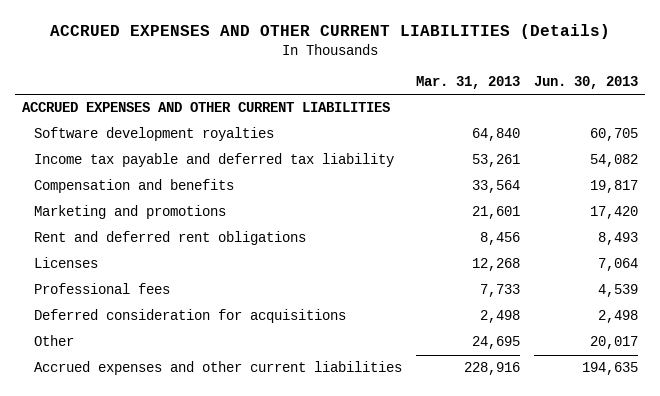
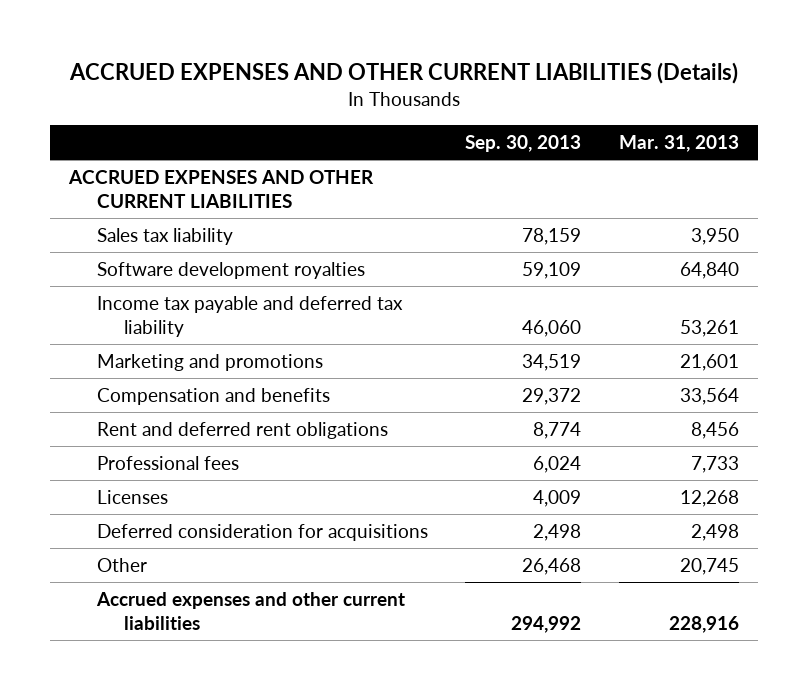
[534,76,639,90] Jun. 30, 2013 -> none
none -> [465,135,582,153] Sep. 30, 2013
none -> [96,227,233,245] Sales tax liability
[33,179,234,194] Compensation and benefits -> [96,387,330,405] Compensation and benefits
[33,257,98,269] Licenses -> [96,489,168,504] Licenses
[471,336,520,350] 24,695 -> [679,557,739,575] 20,745

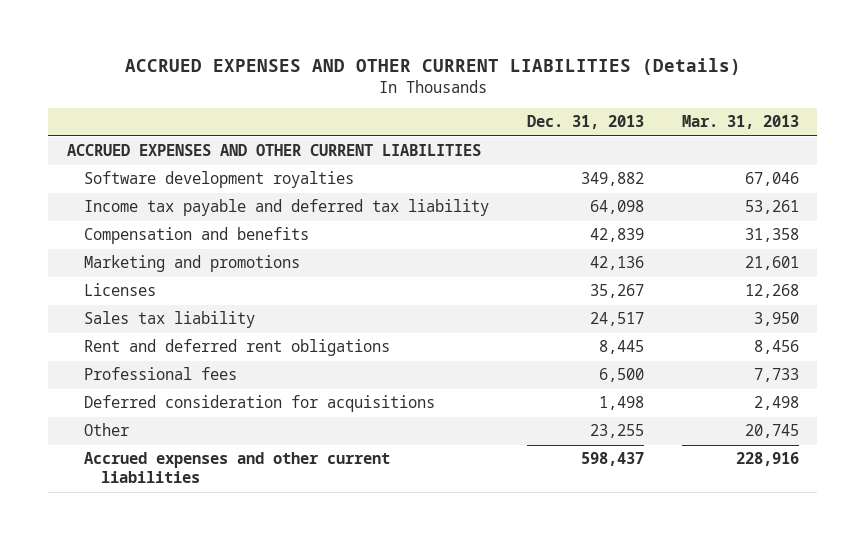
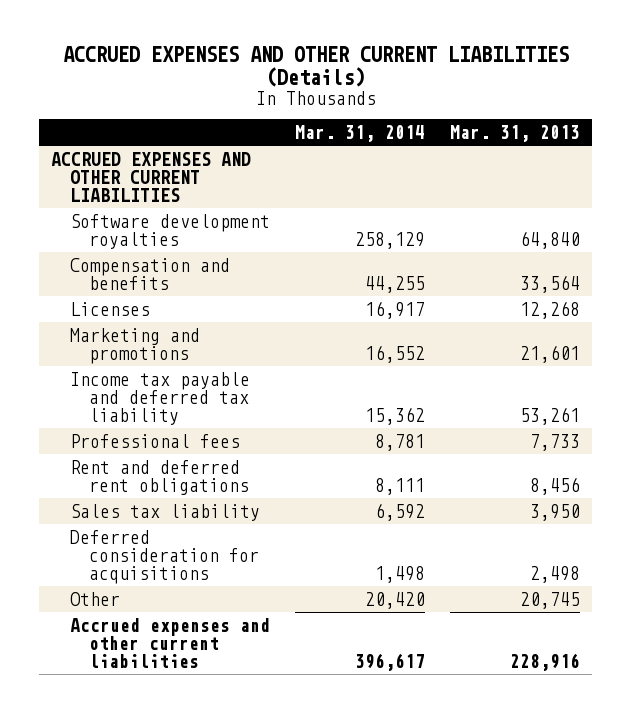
[526,115,644,130] Dec. 31, 2013 -> none
none -> [295,125,426,143] Mar. 31, 2014
[744,172,799,187] 67,046 -> [519,230,580,249] 64,840
[744,228,799,243] 31,358 -> [519,274,580,293] 33,564
[84,255,301,273] Marketing and promotions -> [70,327,201,364] Marketing and promotions
[84,199,490,217] Income tax payable and deferred tax liability -> [70,371,251,425] Income tax payable and deferred tax liability
[84,339,391,357] Rent and deferred rent obligations -> [70,459,250,495] Rent and deferred rent obligations
[84,311,256,329] Sales tax liability -> [70,503,261,521] Sales tax liability

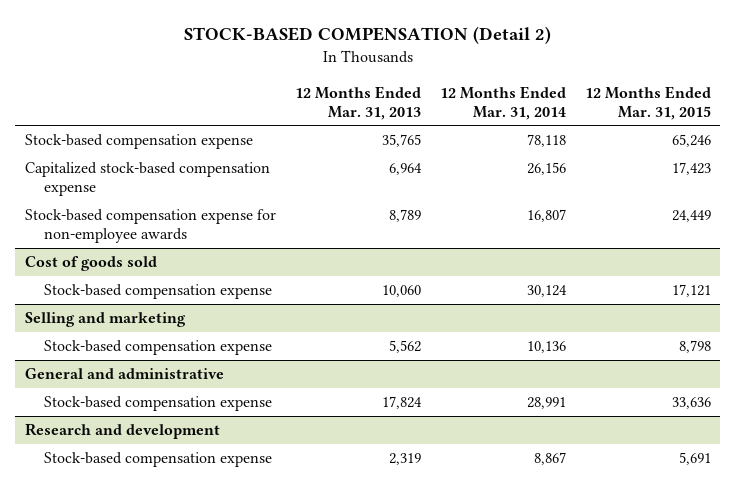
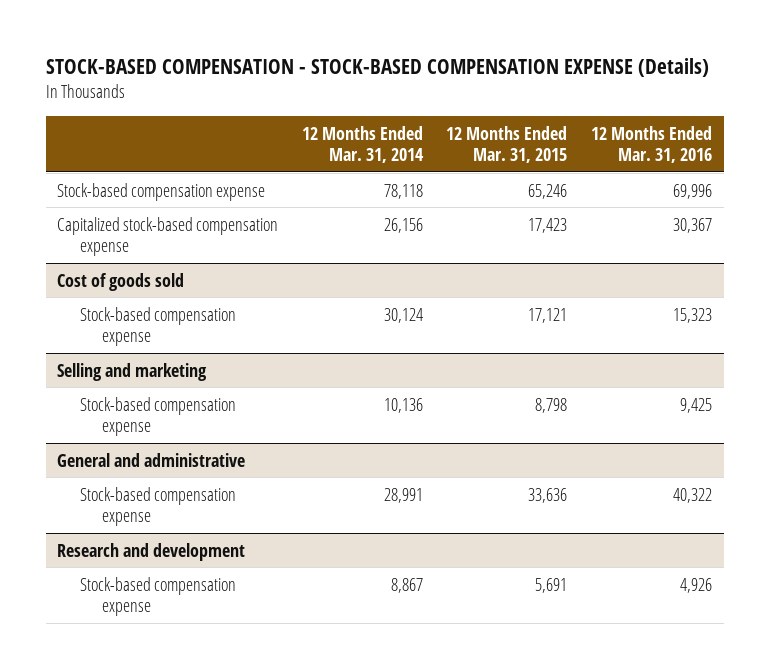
[183,26,551,45] STOCK-BASED COMPENSATION (Detail 2) -> [45,57,709,77] STOCK-BASED COMPENSATION - STOCK-BASED COMPENSATION EXPENSE (Details)
[294,85,421,120] 12 Months Ended Mar. 31, 2013 -> none
none -> [590,125,712,164] 12 Months Ended Mar. 31, 2016
[24,209,276,244] Stock-based compensation expense for non-employee awards -> none

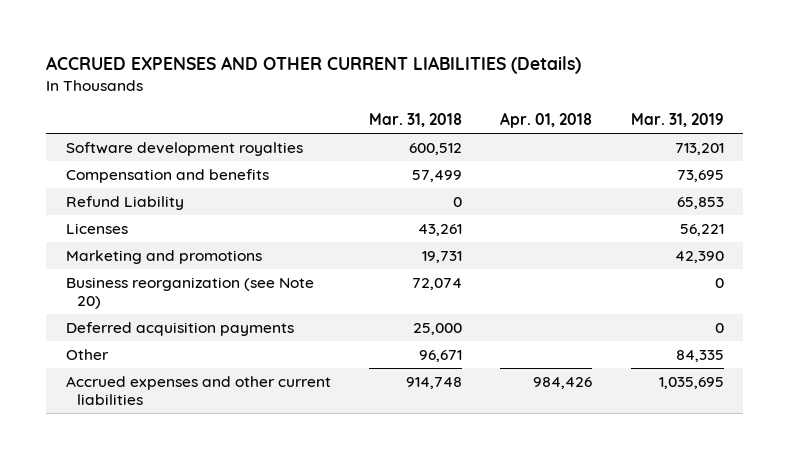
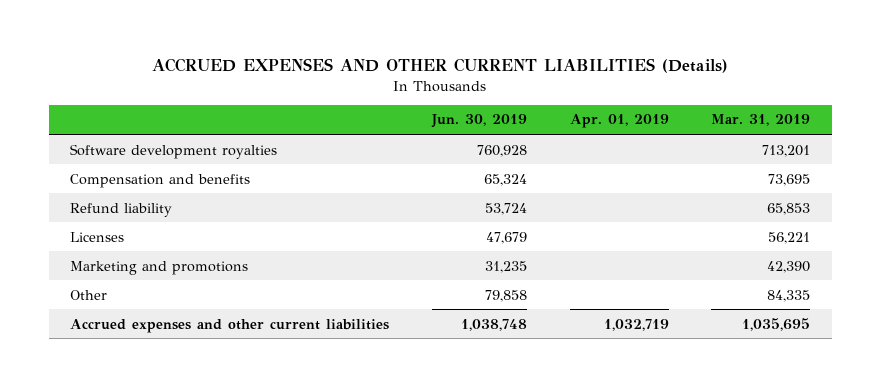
[368,113,462,128] Mar. 31, 2018 -> none
[500,112,593,129] Apr. 01, 2018 -> none
none -> [431,114,528,129] Jun. 30, 2019
none -> [569,114,669,129] Apr. 01, 2019
[65,196,184,211] Refund Liability -> [70,202,173,217] Refund liability
[65,277,314,309] Business reorganization (see Note 20) -> none
[65,322,294,337] Deferred acquisition payments -> none

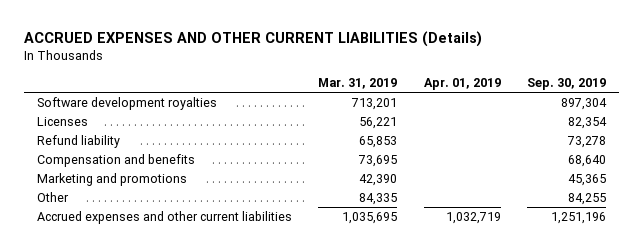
[431,114,528,129] Jun. 30, 2019 -> none
none -> [527,78,607,91] Sep. 30, 2019
[70,202,173,217] Refund liability -> [37,135,121,149] Refund liability
[70,173,251,188] Compensation and benefits -> [37,154,196,168] Compensation and benefits

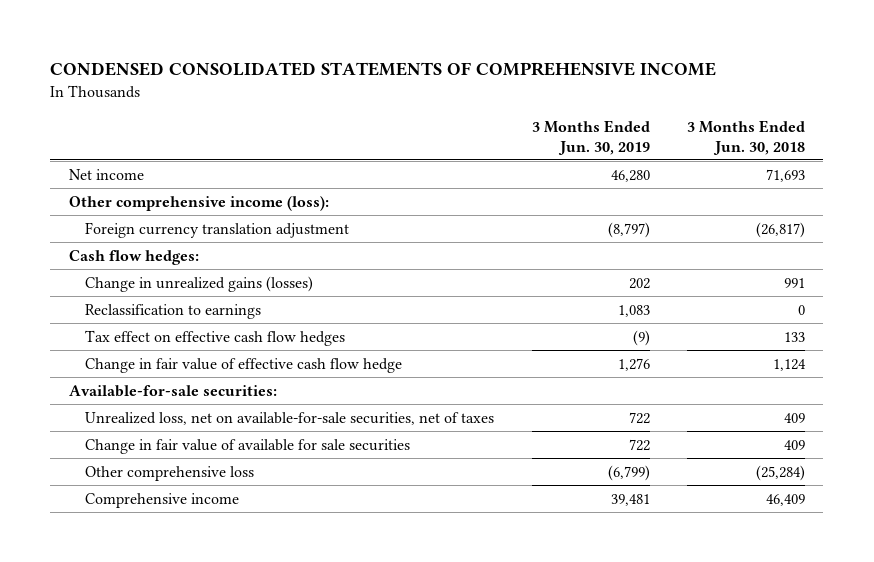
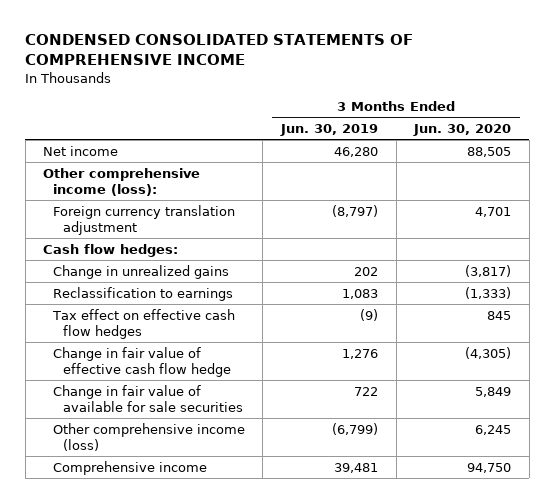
[686,119,805,155] 3 Months Ended Jun. 30, 2018 -> none
none -> [413,124,512,137] Jun. 30, 2020
[85,275,314,292] Change in unrealized gains (losses) -> [52,264,229,279] Change in unrealized gains
[69,384,278,397] Available-for-sale securities: -> none
[85,411,495,425] Unrealized loss, net on available-for-sale securities, net of taxes -> none
[85,465,255,481] Other comprehensive loss -> [52,422,245,451] Other comprehensive income (loss)

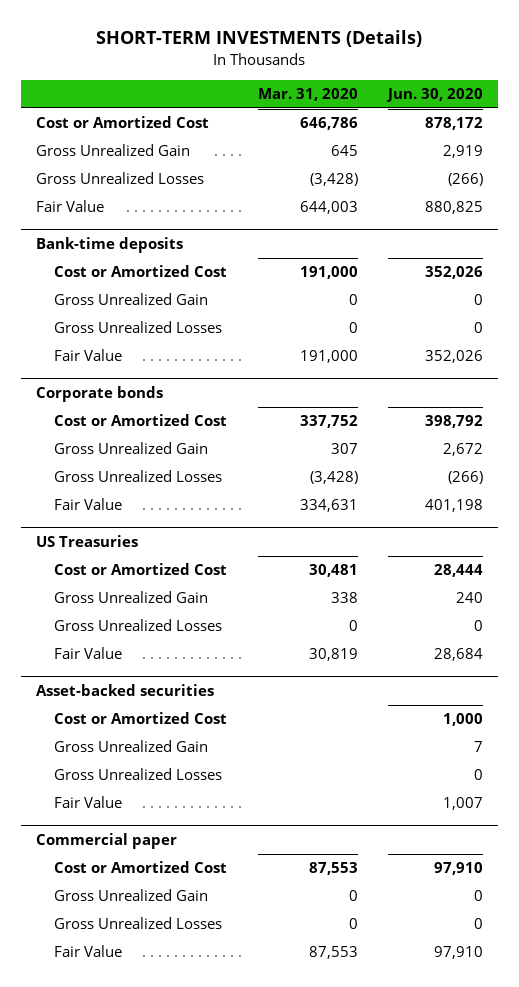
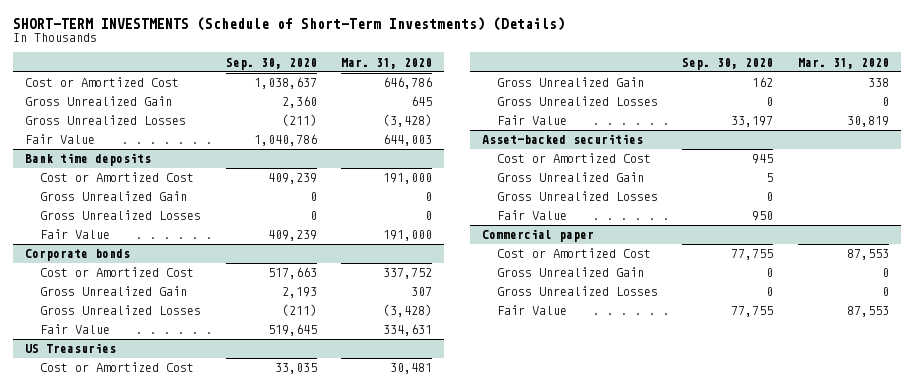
[96,30,423,48] SHORT-TERM INVESTMENTS (Details) -> [12,16,565,31] SHORT-TERM INVESTMENTS (Schedule of Short-Term Investments) (Details)
[385,87,483,102] Jun. 30, 2020 -> none
none -> [225,57,317,70] Sep. 30, 2020
[36,237,184,254] Bank-time deposits -> [25,153,152,167] Bank time deposits

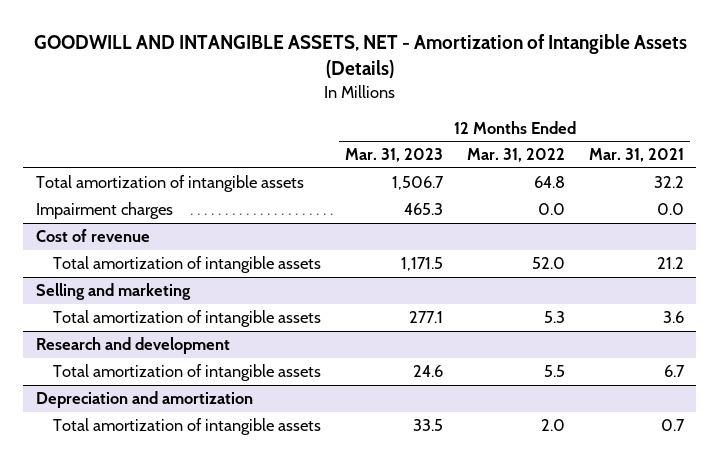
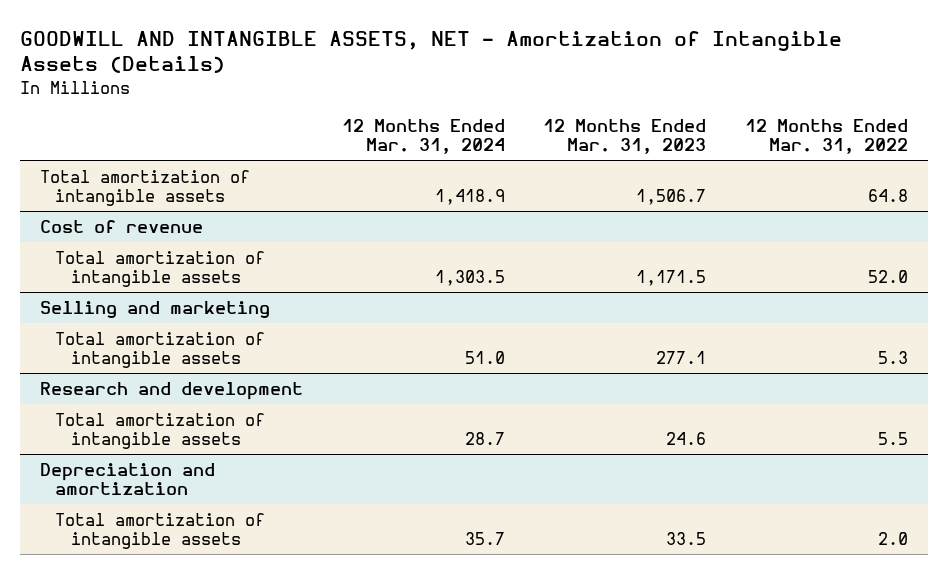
[589,148,685,163] Mar. 31, 2021 -> none
none -> [341,118,505,155] 12 Months Ended Mar. 31, 2024
[35,202,173,220] Impairment charges -> none

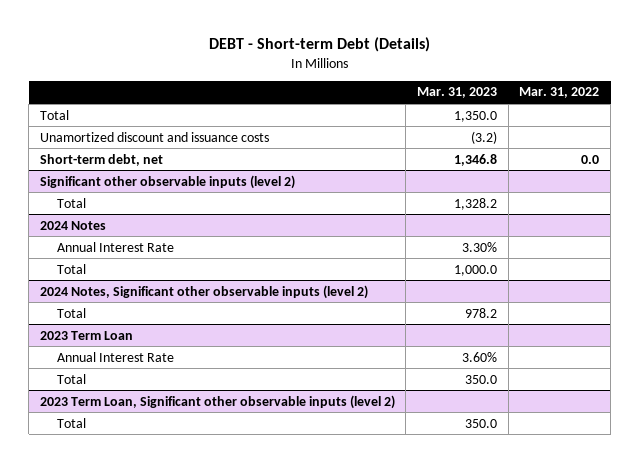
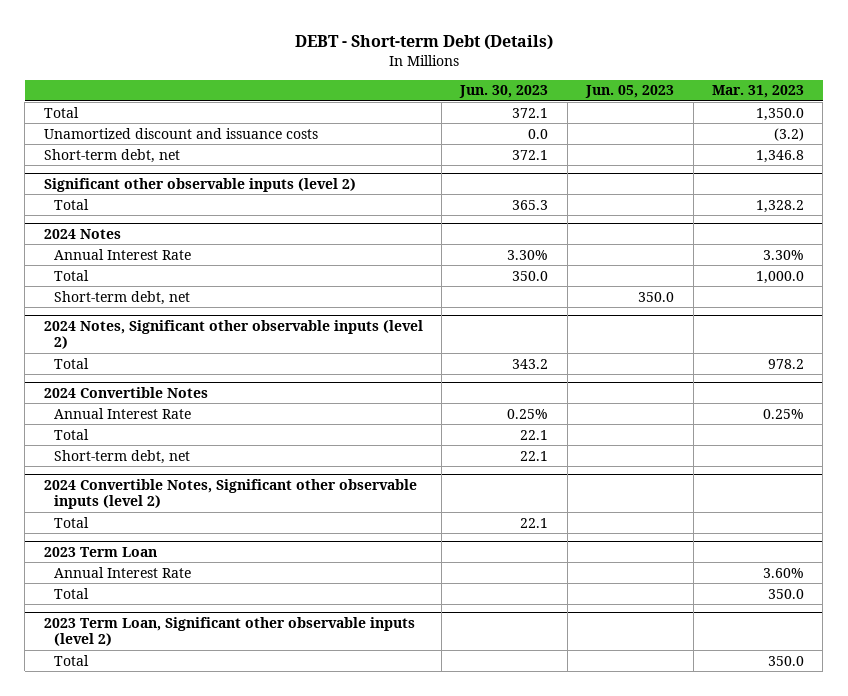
[519,87,600,99] Mar. 31, 2022 -> none
none -> [459,85,549,99] Jun. 30, 2023
none -> [585,85,675,99] Jun. 05, 2023
none -> [53,290,190,305] Short-term debt, net
none -> [43,386,208,398] 2024 Convertible Notes
none -> [53,407,191,419] Annual Interest Rate
none -> [53,428,89,440] Total
none -> [53,449,190,464] Short-term debt, net
none -> [43,478,417,510] 2024 Convertible Notes, Significant other observable inputs (level 2)
none -> [53,516,89,528] Total

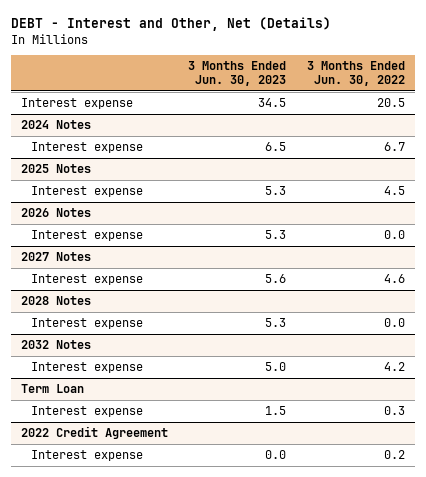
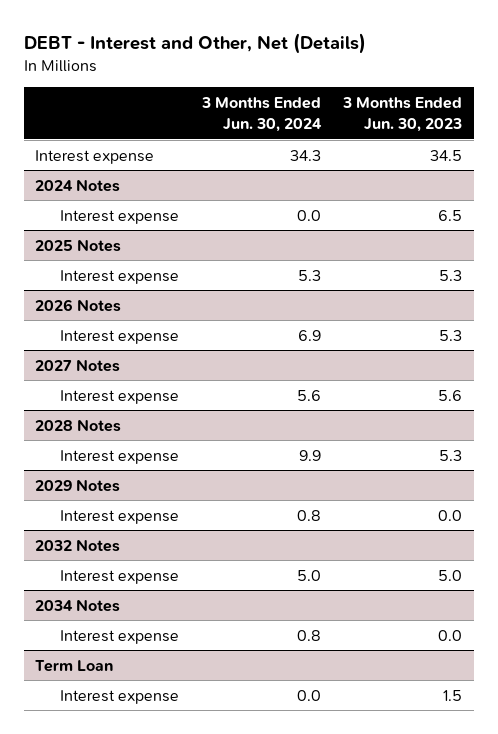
[306,61,405,87] 3 Months Ended Jun. 30, 2022 -> none
none -> [200,96,322,132] 3 Months Ended Jun. 30, 2024
none -> [35,478,121,492] 2029 Notes
none -> [60,509,180,524] Interest expense
none -> [35,598,121,612] 2034 Notes
none -> [60,629,180,644] Interest expense
[20,426,168,440] 2022 Credit Agreement -> none
[31,450,144,462] Interest expense -> none

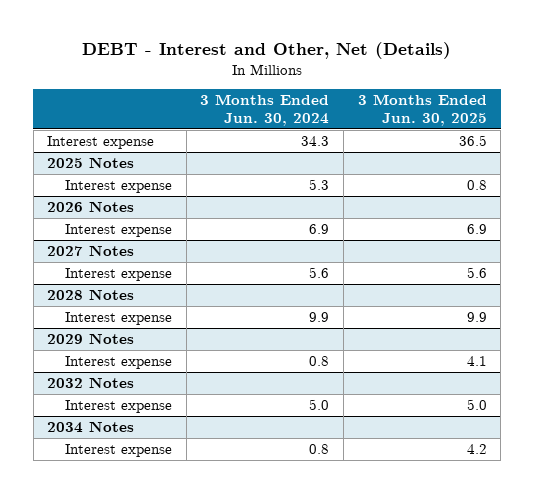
[342,96,463,132] 3 Months Ended Jun. 30, 2023 -> none
none -> [357,93,487,126] 3 Months Ended Jun. 30, 2025
[35,178,121,192] 2024 Notes -> none
[60,209,180,224] Interest expense -> none
[35,659,114,672] Term Loan -> none
[60,689,180,704] Interest expense -> none

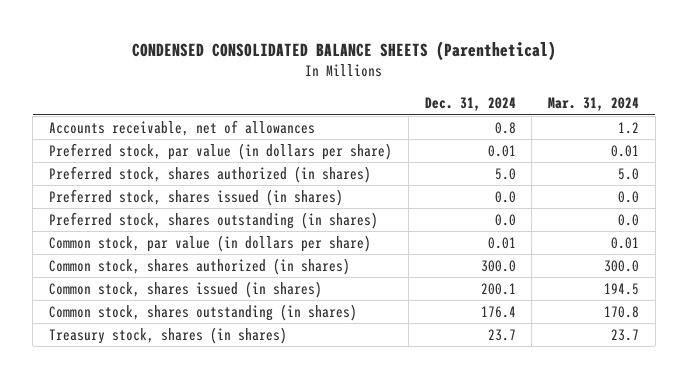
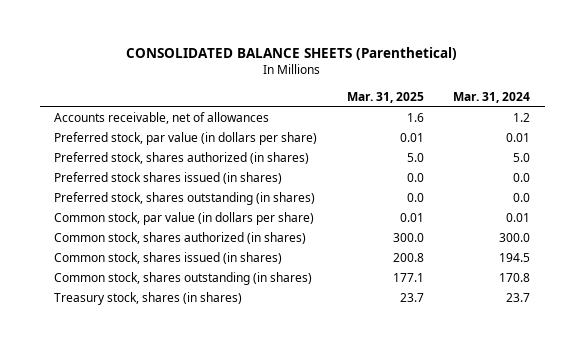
[132,41,557,62] CONDENSED CONSOLIDATED BALANCE SHEETS (Parenthetical) -> [126,47,458,61] CONSOLIDATED BALANCE SHEETS (Parenthetical)
[424,97,516,112] Dec. 31, 2024 -> none
none -> [346,91,424,103] Mar. 31, 2025
[49,188,344,206] Preferred stock, shares issued (in shares) -> [54,171,283,184] Preferred stock shares issued (in shares)

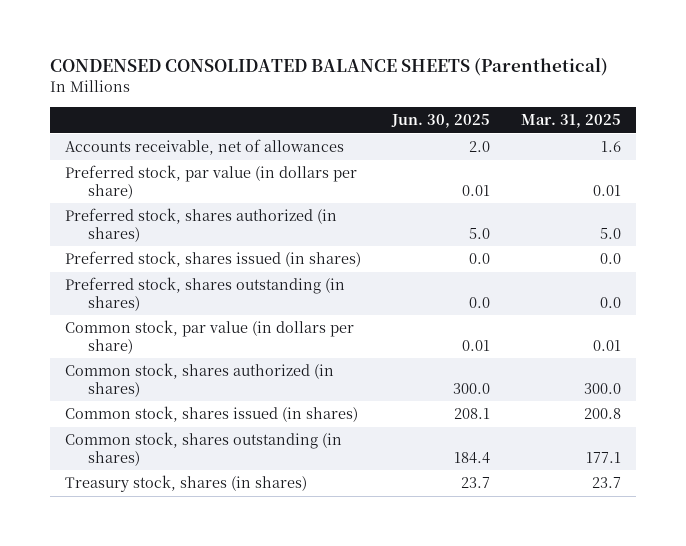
[126,47,458,61] CONSOLIDATED BALANCE SHEETS (Parenthetical) -> [49,57,608,77] CONDENSED CONSOLIDATED BALANCE SHEETS (Parenthetical)
[453,91,531,103] Mar. 31, 2024 -> none
none -> [390,114,490,129] Jun. 30, 2025
[54,171,283,184] Preferred stock shares issued (in shares) -> [64,251,361,268] Preferred stock, shares issued (in shares)

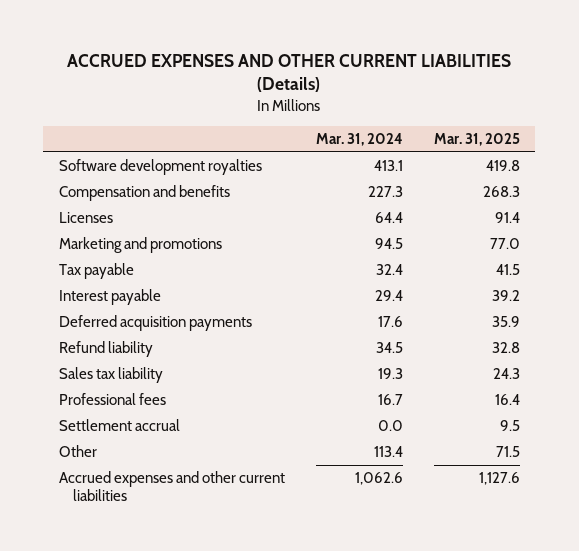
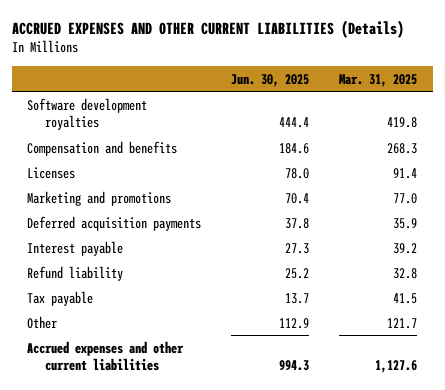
[315,132,403,146] Mar. 31, 2024 -> none
none -> [231,73,310,87] Jun. 30, 2025
[58,289,161,306] Interest payable -> [27,240,124,256] Interest payable
[58,367,163,384] Sales tax liability -> none
[58,393,166,406] Professional fees -> none
[58,419,180,432] Settlement accrual -> none
[58,263,134,280] Tax payable -> [27,290,94,306] Tax payable
[495,446,520,458] 71.5 -> [387,317,418,329] 121.7

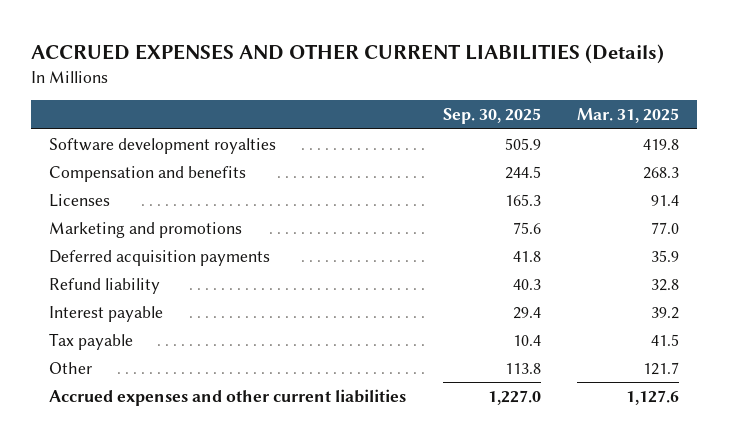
[231,73,310,87] Jun. 30, 2025 -> none
none -> [442,108,541,125] Sep. 30, 2025
[27,240,124,256] Interest payable -> [49,305,164,322] Interest payable

